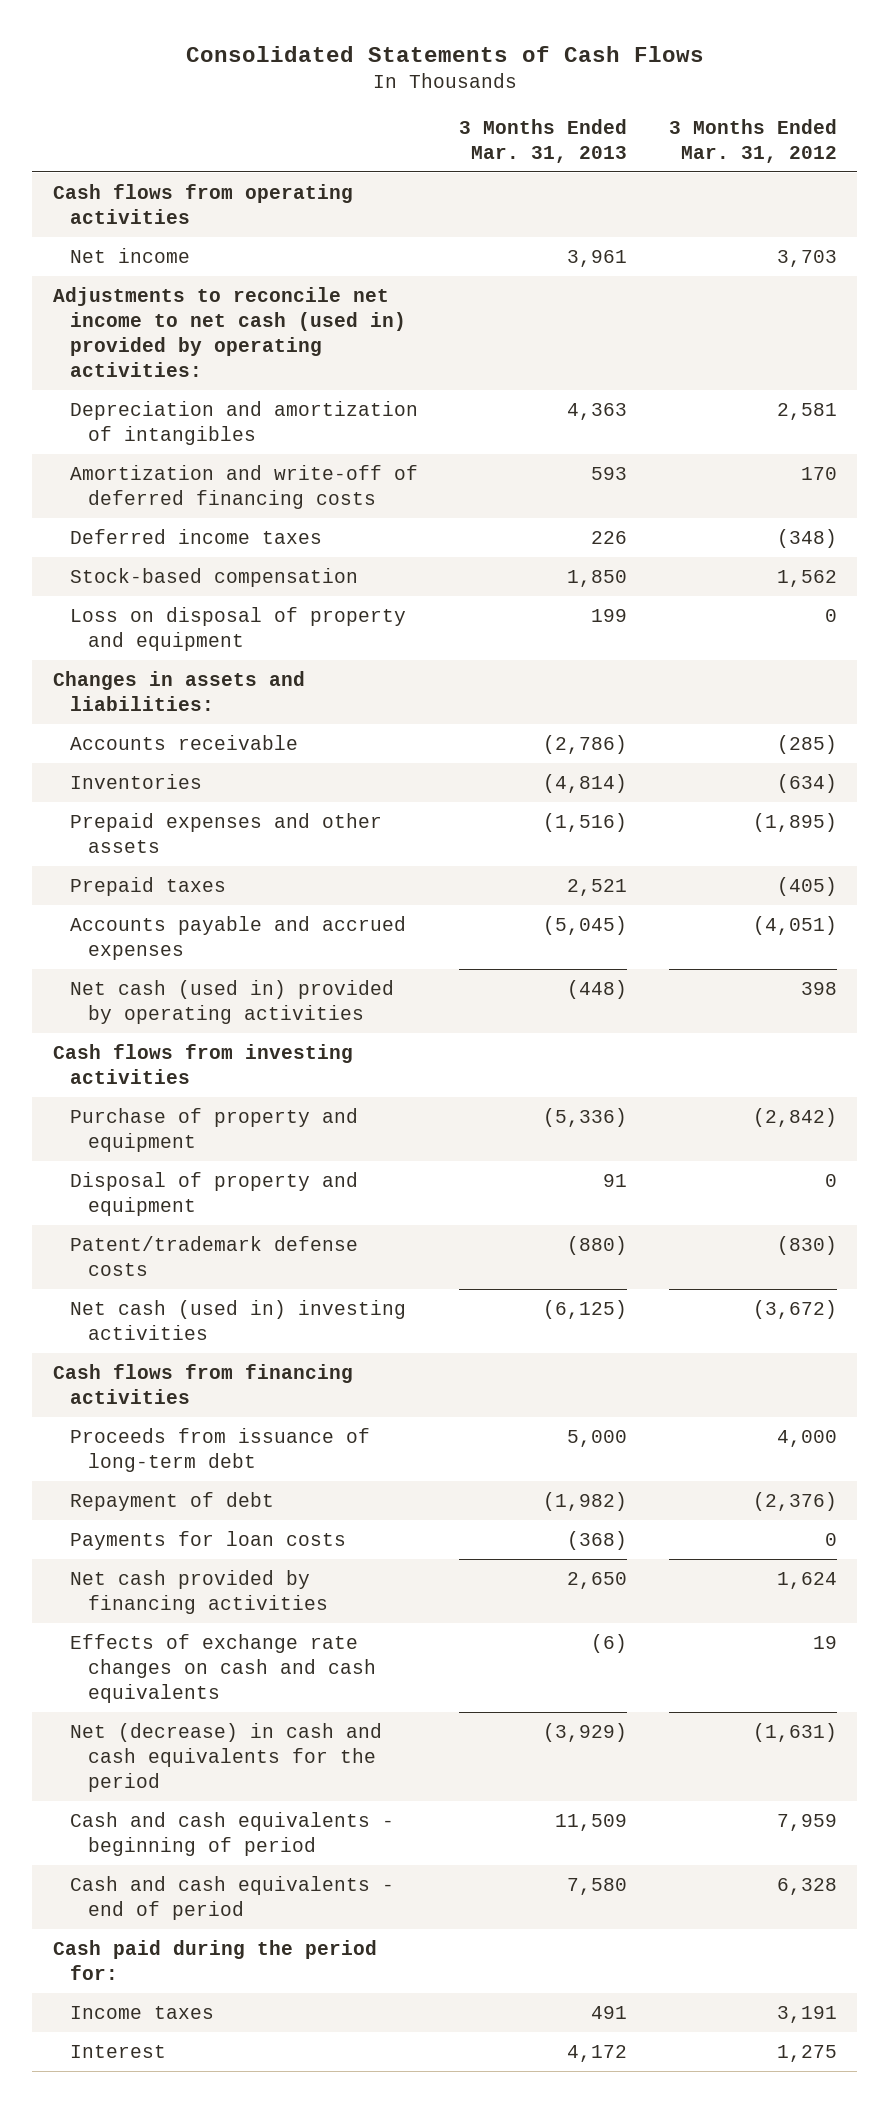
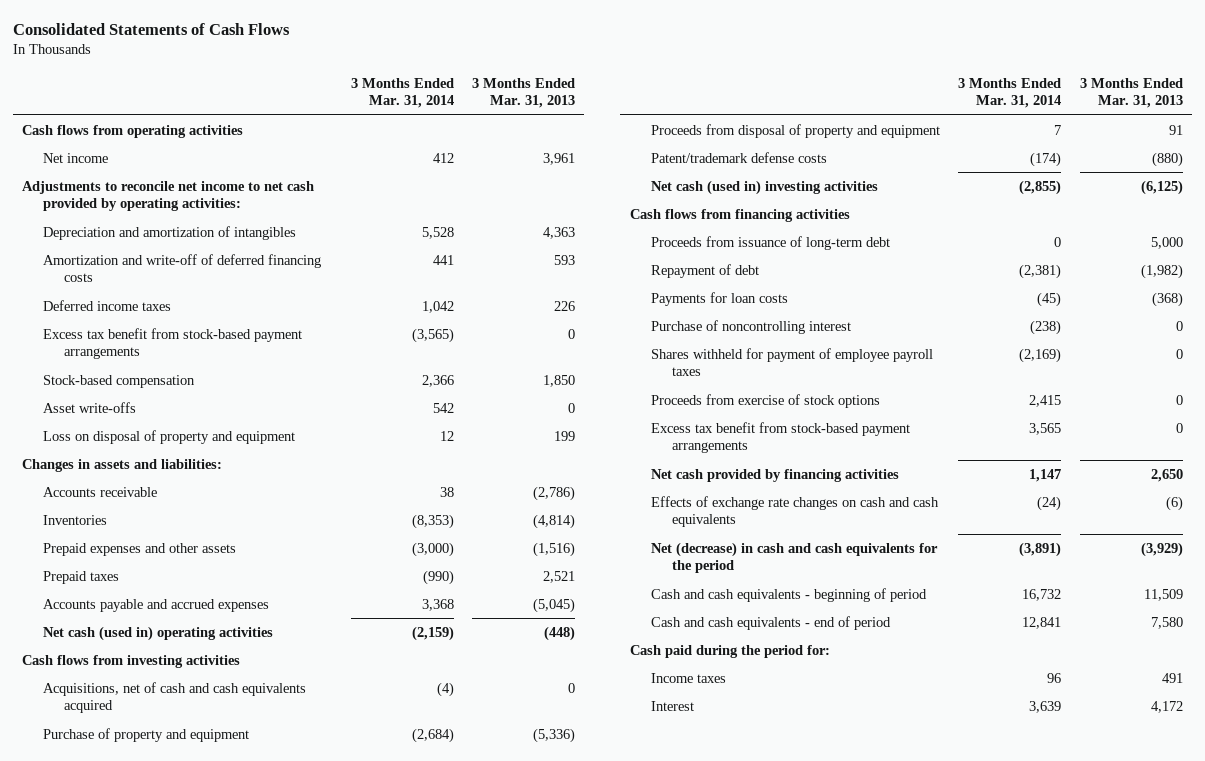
[668,118,837,163] 3 Months Ended Mar. 31, 2012 -> none
none -> [350,77,454,109] 3 Months Ended Mar. 31, 2014
[52,286,407,378] Adjustments to reconcile net income to net cash (used in) provided by operating activities: -> [21,180,314,212] Adjustments to reconcile net income to net cash provided by operating activities:
none -> [42,327,302,360] Excess tax benefit from stock-based payment arrangements
none -> [42,401,136,413] Asset write-offs
[70,979,395,1024] Net cash (used in) provided by operating activities -> [42,625,273,641] Net cash (used in) operating activities
none -> [42,681,306,714] Acquisitions, net of cash and cash equivalents acquired
[70,1171,359,1216] Disposal of property and equipment -> [650,123,940,138] Proceeds from disposal of property and equipment
none -> [650,319,851,334] Purchase of noncontrolling interest
none -> [650,347,933,377] Shares withheld for payment of employee payroll taxes
none -> [650,393,880,408] Proceeds from exercise of stock options
none -> [650,421,910,454] Excess tax benefit from stock-based payment arrangements

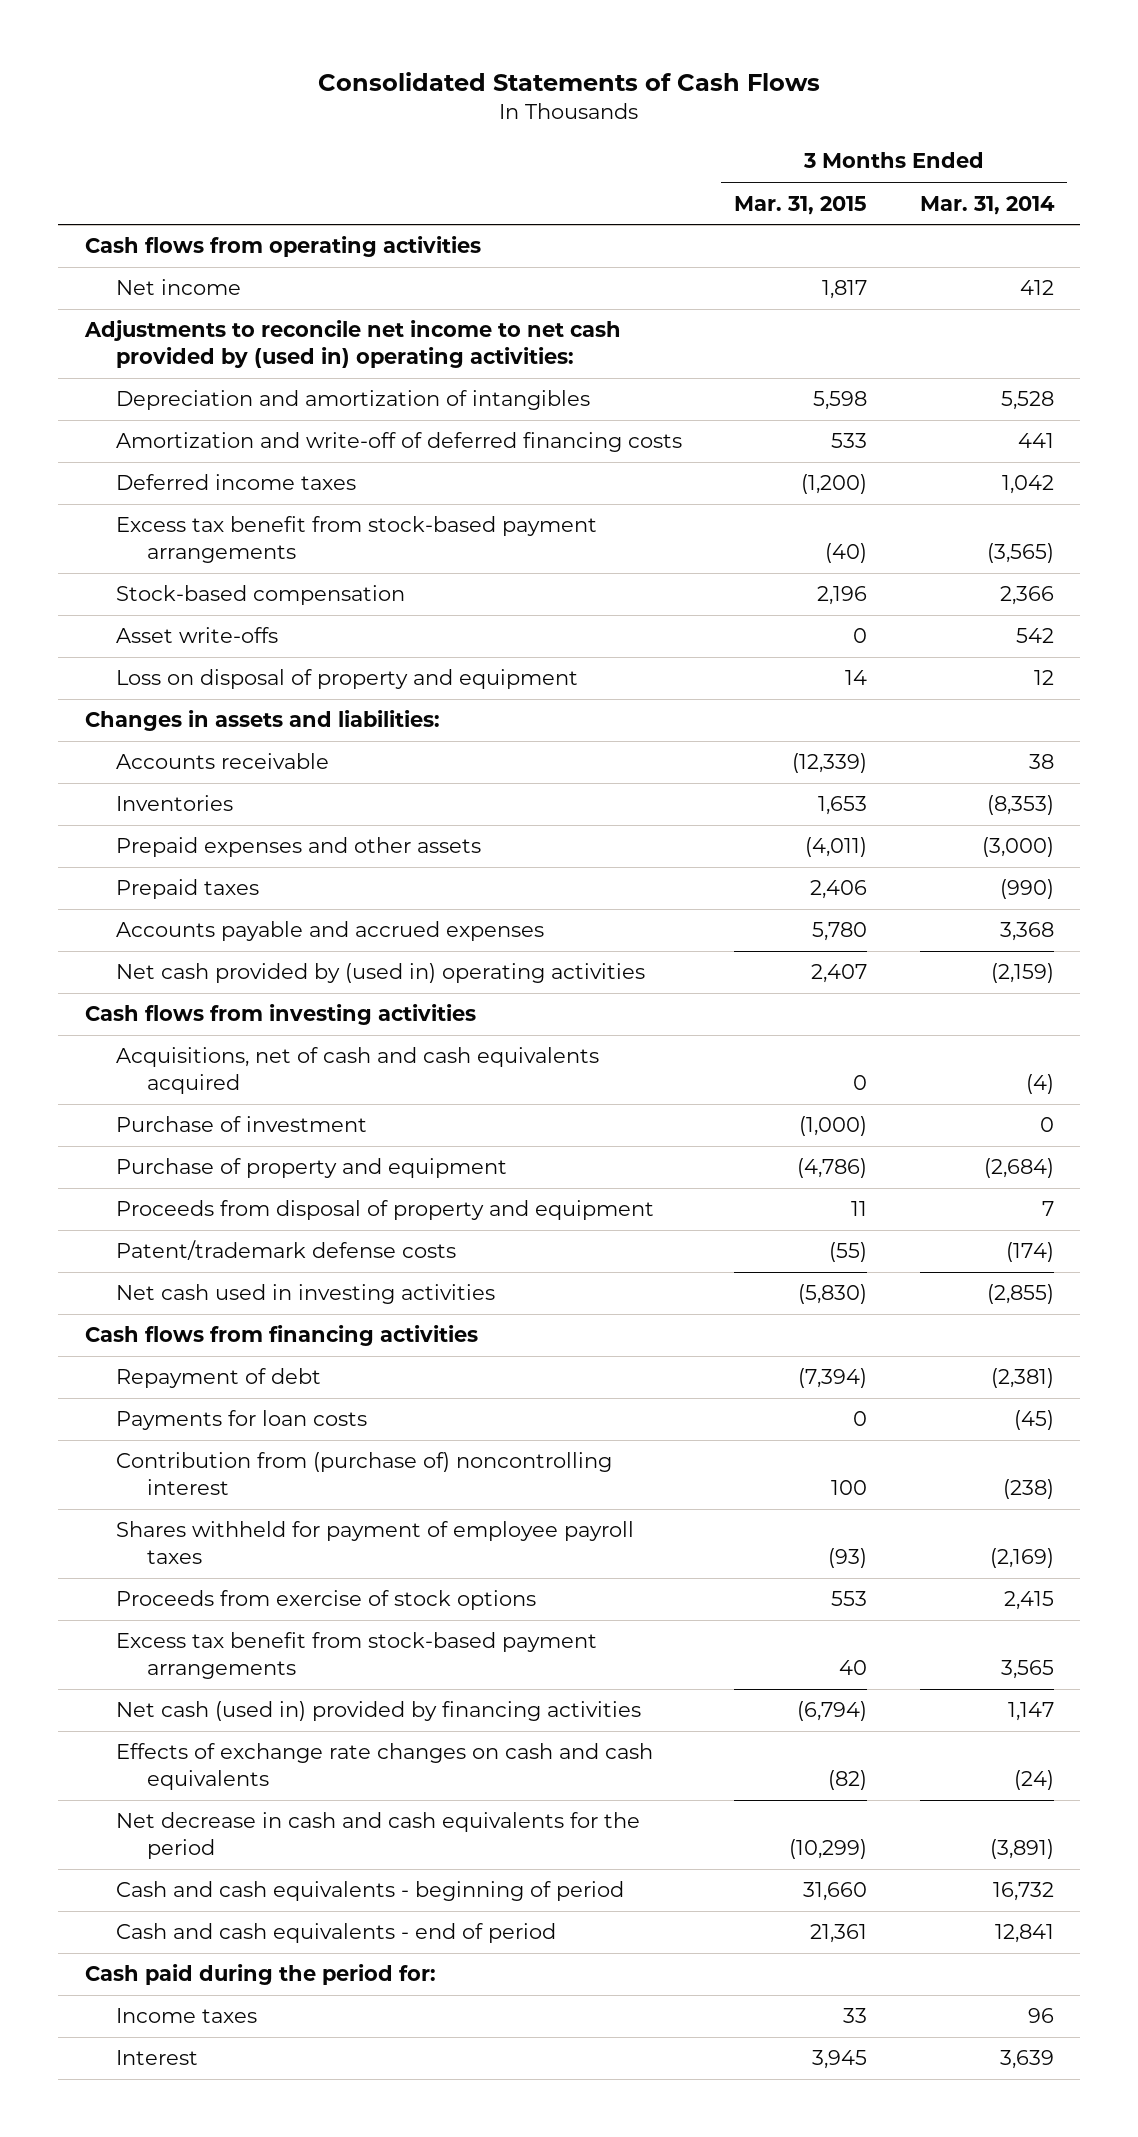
[472,77,576,109] 3 Months Ended Mar. 31, 2013 -> none
none -> [734,195,868,215] Mar. 31, 2015
[21,180,314,212] Adjustments to reconcile net income to net cash provided by operating activities: -> [83,320,621,368] Adjustments to reconcile net income to net cash provided by (used in) operating activities:
[42,625,273,641] Net cash (used in) operating activities -> [115,963,645,984] Net cash provided by (used in) operating activities
none -> [115,1116,367,1133] Purchase of investment
[650,179,878,195] Net cash (used in) investing activities -> [115,1284,495,1305] Net cash used in investing activities
[650,235,890,250] Proceeds from issuance of long-term debt -> none
[650,319,851,334] Purchase of noncontrolling interest -> [115,1452,612,1495] Contribution from (purchase of) noncontrolling interest
[650,468,899,482] Net cash provided by financing activities -> [115,1701,641,1722] Net cash (used in) provided by financing activities
[650,541,938,574] Net (decrease) in cash and cash equivalents for the period -> [115,1812,640,1859] Net decrease in cash and cash equivalents for the period

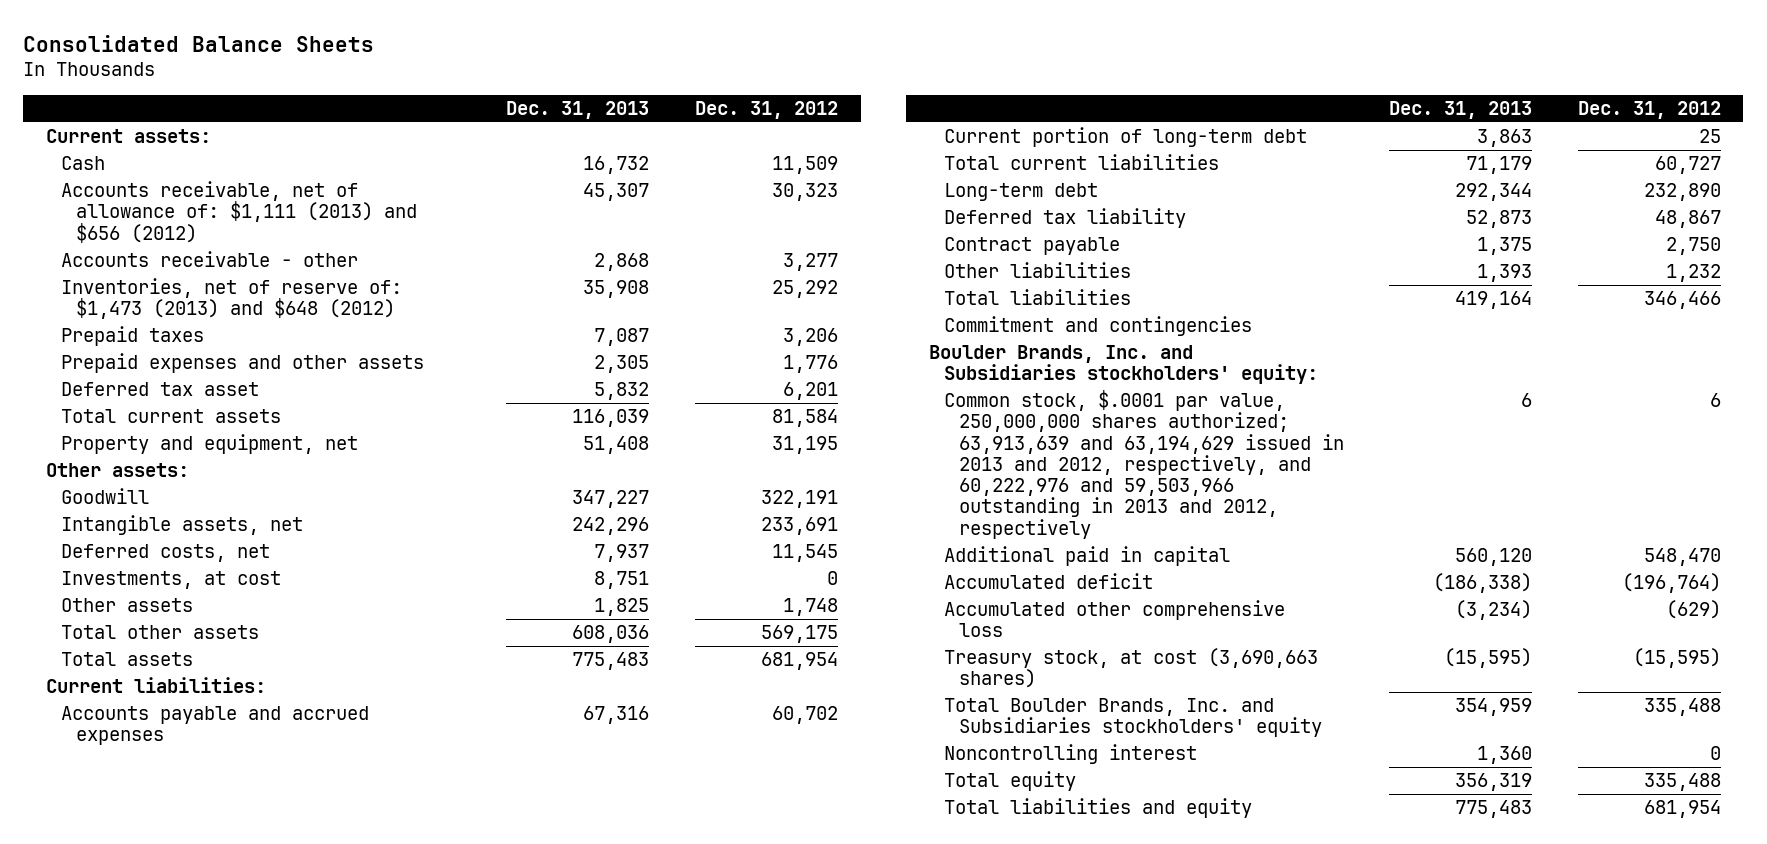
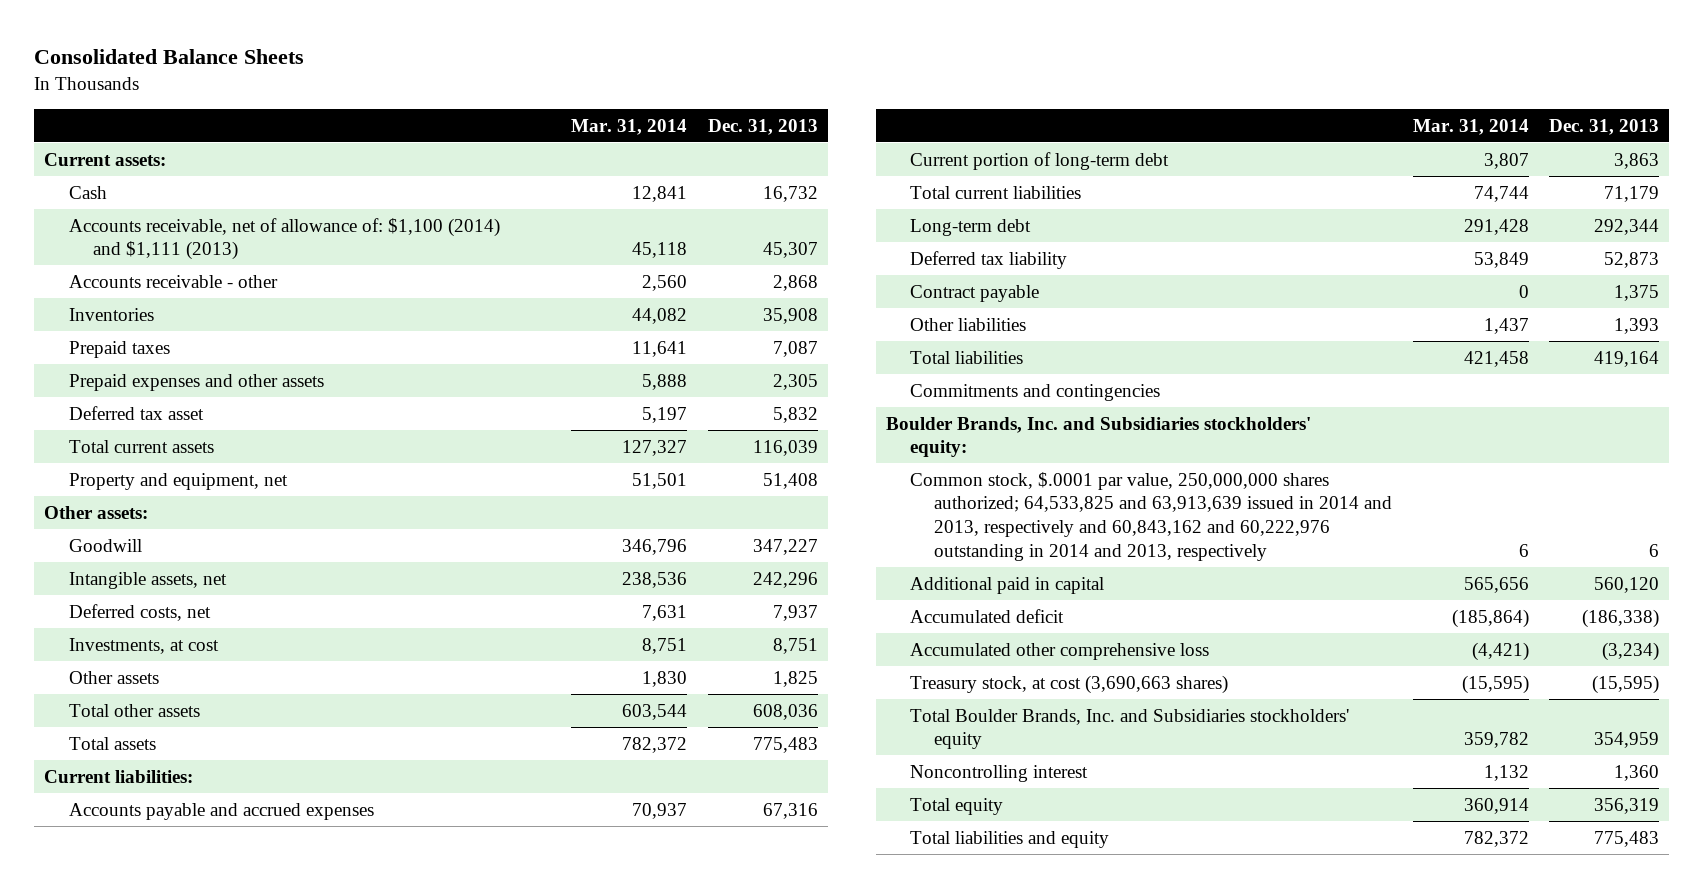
[694,101,838,120] Dec. 31, 2012 -> none
none -> [571,118,688,135] Mar. 31, 2014
[61,181,417,243] Accounts receivable, net of allowance of: $1,111 (2013) and $656 (2012) -> [68,217,500,261] Accounts receivable, net of allowance of: $1,100 (2014) and $1,111 (2013)
[61,278,403,320] Inventories, net of reserve of: $1,473 (2013) and $648 (2012) -> [68,307,154,321] Inventories
[943,316,1252,337] Commitment and contingencies -> [909,383,1160,401] Commitments and contingencies
[943,390,1344,539] Common stock, $.0001 par value, 250,000,000 shares authorized; 63,913,639 and 63,194,629 issued in 2013 and 2012, respectively, and 60,222,976 and 59,503,966 outstanding in 2013 and 2012, respectively -> [909,471,1393,561] Common stock, $.0001 par value, 250,000,000 shares authorized; 64,533,825 and 63,913,639 issued in 2014 and 2013, respectively and 60,843,162 and 60,222,976 outstanding in 2014 and 2013, respectively

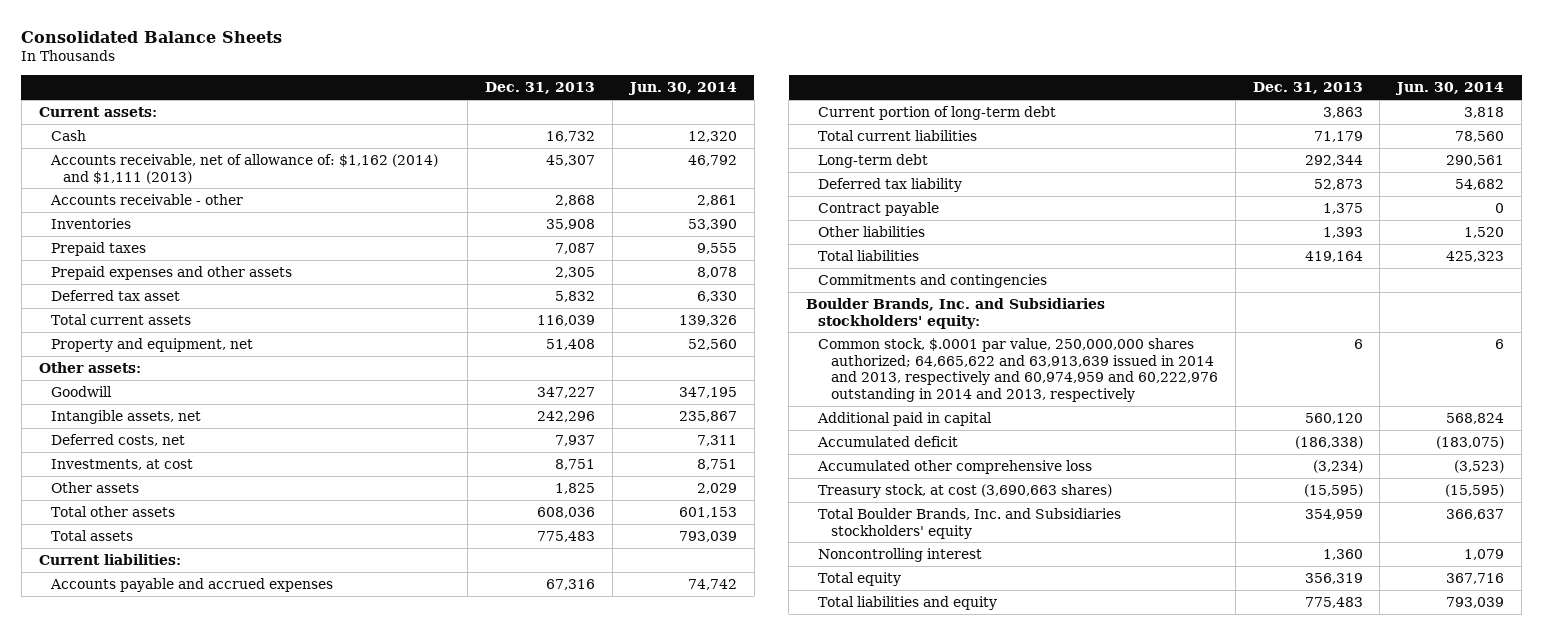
[571,118,688,135] Mar. 31, 2014 -> none
none -> [627,82,737,96] Jun. 30, 2014
[68,217,500,261] Accounts receivable, net of allowance of: $1,100 (2014) and $1,111 (2013) -> [49,153,438,184] Accounts receivable, net of allowance of: $1,162 (2014) and $1,111 (2013)
[909,471,1393,561] Common stock, $.0001 par value, 250,000,000 shares authorized; 64,533,825 and 63,913,639 issued in 2014 and 2013, respectively and 60,843,162 and 60,222,976 outstanding in 2014 and 2013, respectively -> [818,337,1218,402] Common stock, $.0001 par value, 250,000,000 shares authorized; 64,665,622 and 63,913,639 issued in 2014 and 2013, respectively and 60,974,959 and 60,222,976 outstanding in 2014 and 2013, respectively

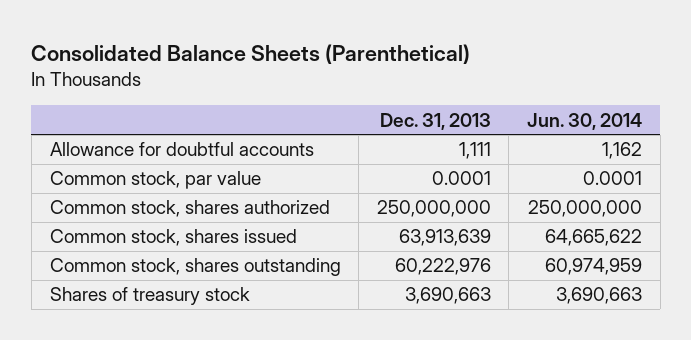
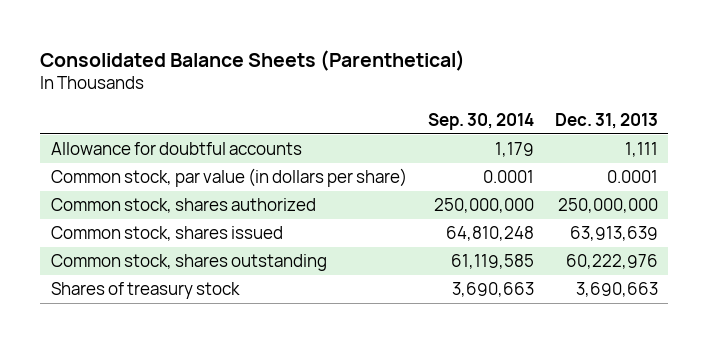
[526,112,642,130] Jun. 30, 2014 -> none
none -> [427,113,534,131] Sep. 30, 2014
[49,171,261,190] Common stock, par value -> [50,167,407,187] Common stock, par value (in dollars per share)

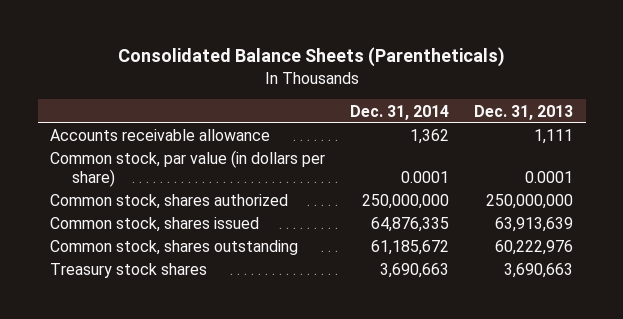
[40,49,466,71] Consolidated Balance Sheets (Parenthetical) -> [117,47,505,68] Consolidated Balance Sheets (Parentheticals)
[427,113,534,131] Sep. 30, 2014 -> none
none -> [350,104,450,120] Dec. 31, 2014
[50,141,302,155] Allowance for doubtful accounts -> [50,129,271,142] Accounts receivable allowance
[50,281,240,299] Shares of treasury stock -> [50,263,208,279] Treasury stock shares

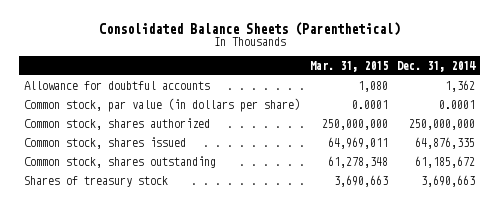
[117,47,505,68] Consolidated Balance Sheets (Parentheticals) -> [98,21,400,36] Consolidated Balance Sheets (Parenthetical)
[474,104,574,120] Dec. 31, 2013 -> none
none -> [309,60,388,72] Mar. 31, 2015
[50,129,271,142] Accounts receivable allowance -> [23,80,210,90] Allowance for doubtful accounts
[50,263,208,279] Treasury stock shares -> [23,175,168,187] Shares of treasury stock

